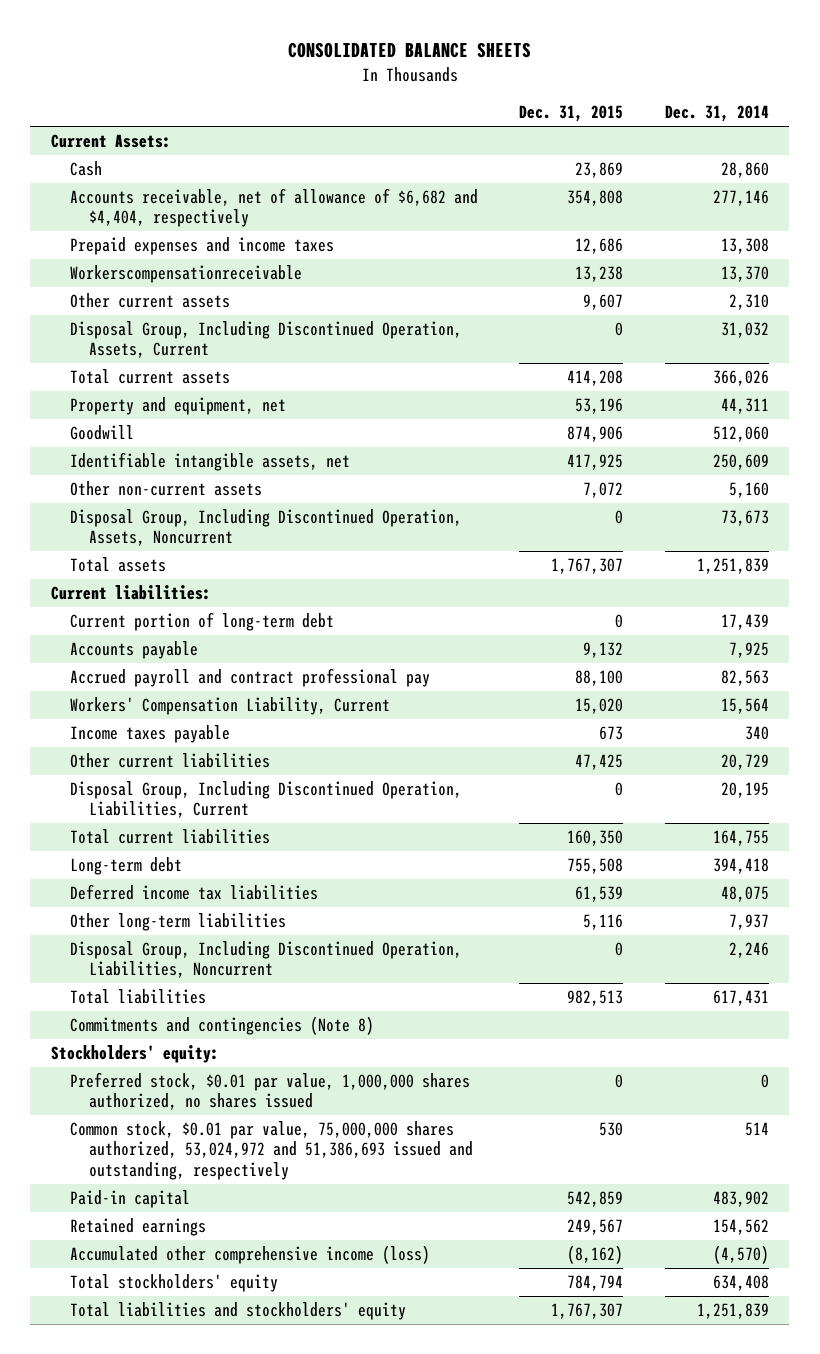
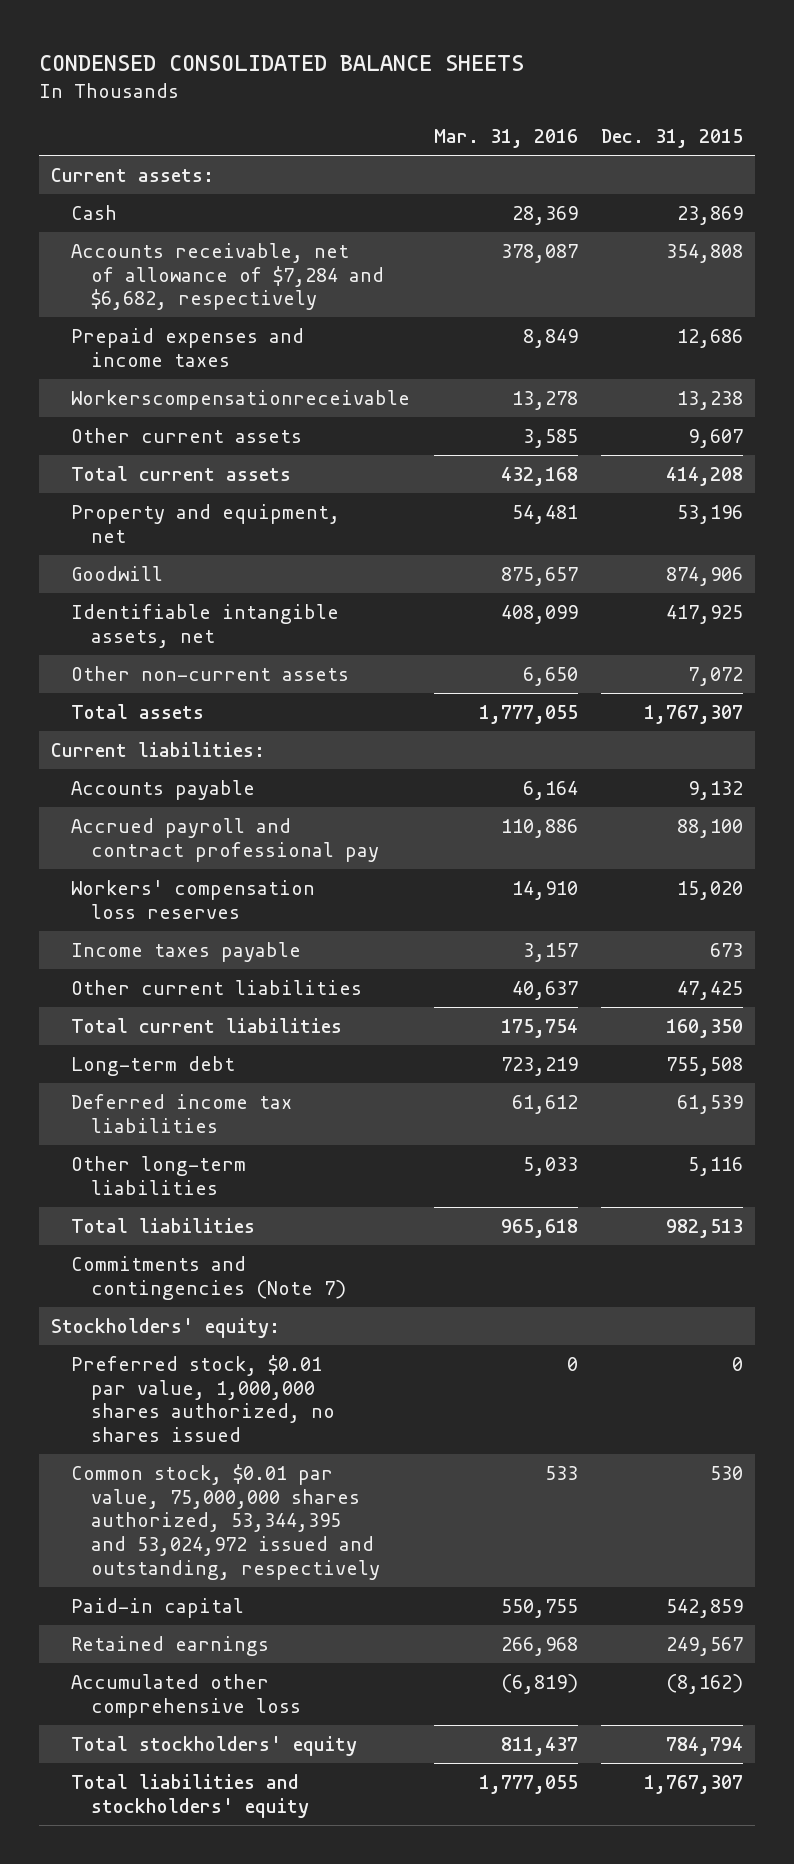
[287,42,531,59] CONSOLIDATED BALANCE SHEETS -> [39,54,525,71] CONDENSED CONSOLIDATED BALANCE SHEETS
[664,105,769,123] Dec. 31, 2014 -> none
none -> [433,129,578,149] Mar. 31, 2016
[50,134,171,149] Current Assets: -> [51,167,215,182] Current assets:
[70,188,479,228] Accounts receivable, net of allowance of $6,682 and $4,404, respectively -> [71,242,384,311] Accounts receivable, net of allowance of $7,284 and $6,682, respectively
[70,321,463,359] Disposal Group, Including Discontinued Operation, Assets, Current -> none
[70,509,463,547] Disposal Group, Including Discontinued Operation, Assets, Noncurrent -> none
[70,612,335,632] Current portion of long-term debt -> none
[70,697,391,716] Workers' Compensation Liability, Current -> [71,879,316,919] Workers' compensation loss reserves
[70,781,463,819] Disposal Group, Including Discontinued Operation, Liabilities, Current -> none
[70,941,463,979] Disposal Group, Including Discontinued Operation, Liabilities, Noncurrent -> none
[70,1016,375,1036] Commitments and contingencies (Note 8) -> [71,1255,346,1300] Commitments and contingencies (Note 7)
[70,1121,474,1180] Common stock, $0.01 par value, 75,000,000 shares authorized, 53,024,972 and 51,386,693 issued and outstanding, respectively -> [71,1463,380,1580] Common stock, $0.01 par value, 75,000,000 shares authorized, 53,344,395 and 53,024,972 issued and outstanding, respectively
[70,1245,431,1265] Accumulated other comprehensive income (loss) -> [71,1673,301,1718] Accumulated other comprehensive loss

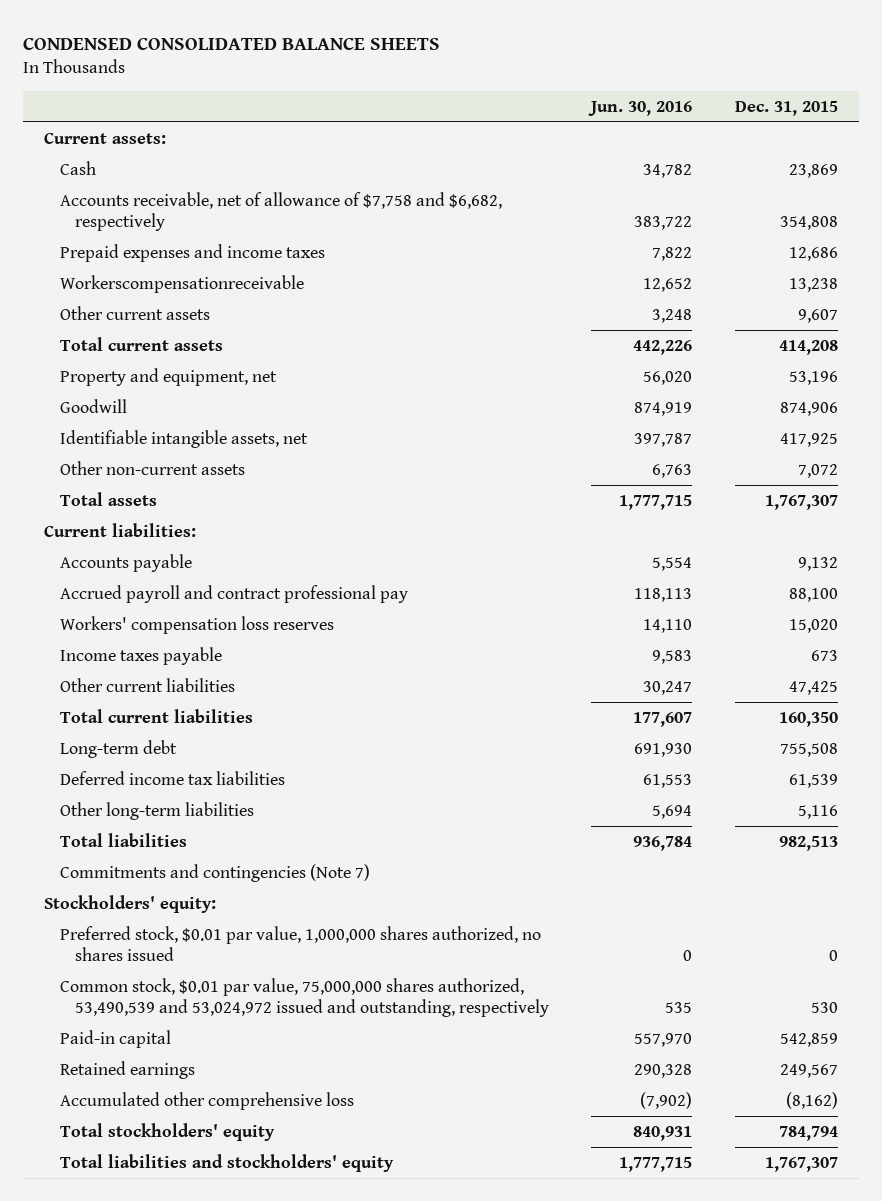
[433,129,578,149] Mar. 31, 2016 -> none
none -> [588,100,693,116] Jun. 30, 2016
[71,242,384,311] Accounts receivable, net of allowance of $7,284 and $6,682, respectively -> [59,191,502,232] Accounts receivable, net of allowance of $7,758 and $6,682, respectively
[71,1463,380,1580] Common stock, $0.01 par value, 75,000,000 shares authorized, 53,344,395 and 53,024,972 issued and outstanding, respectively -> [59,977,549,1018] Common stock, $0.01 par value, 75,000,000 shares authorized, 53,490,539 and 53,024,972 issued and outstanding, respectively

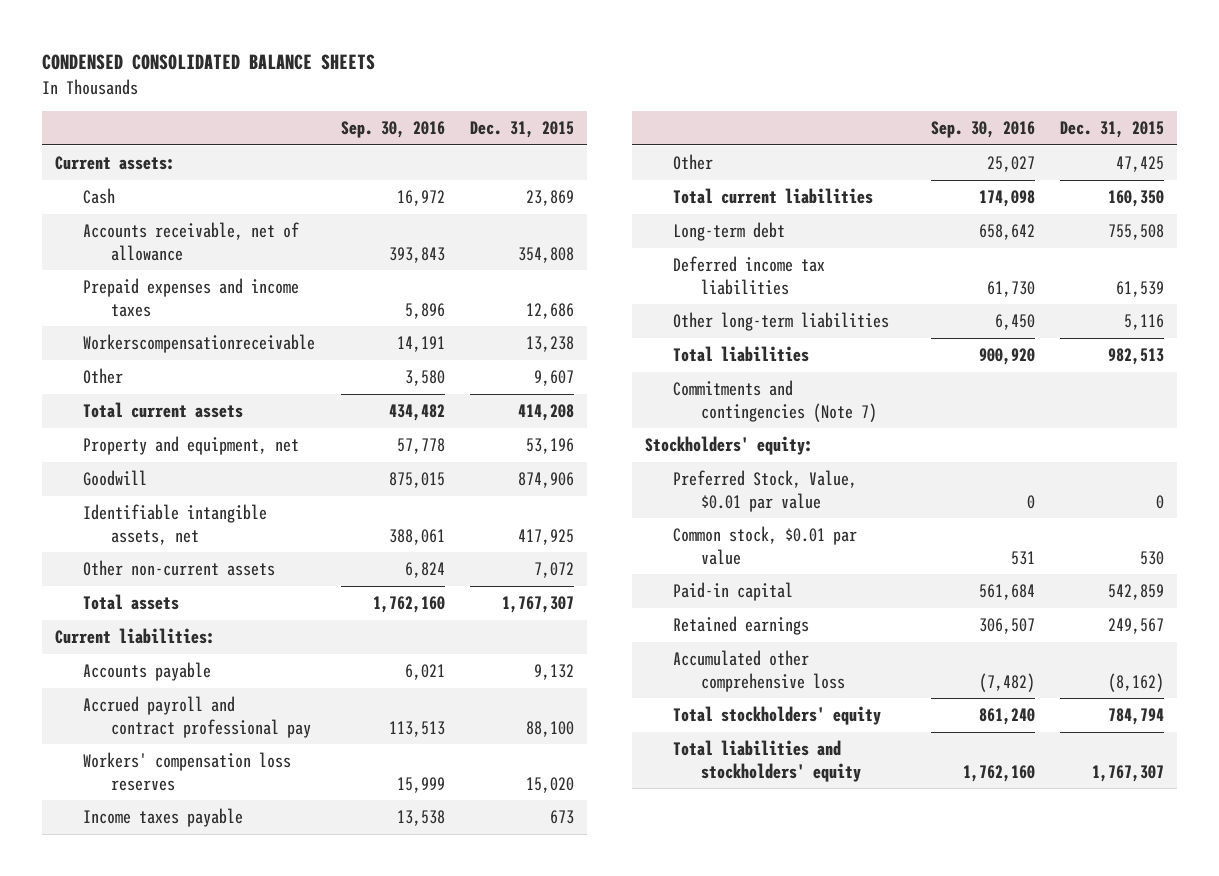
[588,100,693,116] Jun. 30, 2016 -> none
none -> [340,121,445,139] Sep. 30, 2016
[59,191,502,232] Accounts receivable, net of allowance of $7,758 and $6,682, respectively -> [82,222,299,261] Accounts receivable, net of allowance
[59,305,210,320] Other current assets -> [82,368,123,385] Other
[59,677,235,692] Other current liabilities -> [672,154,713,171] Other
[59,925,541,962] Preferred stock, $0.01 par value, 1,000,000 shares authorized, no shares issued -> [672,470,857,512] Preferred Stock, Value, $0.01 par value
[59,977,549,1018] Common stock, $0.01 par value, 75,000,000 shares authorized, 53,490,539 and 53,024,972 issued and outstanding, respectively -> [672,526,857,565] Common stock, $0.01 par value

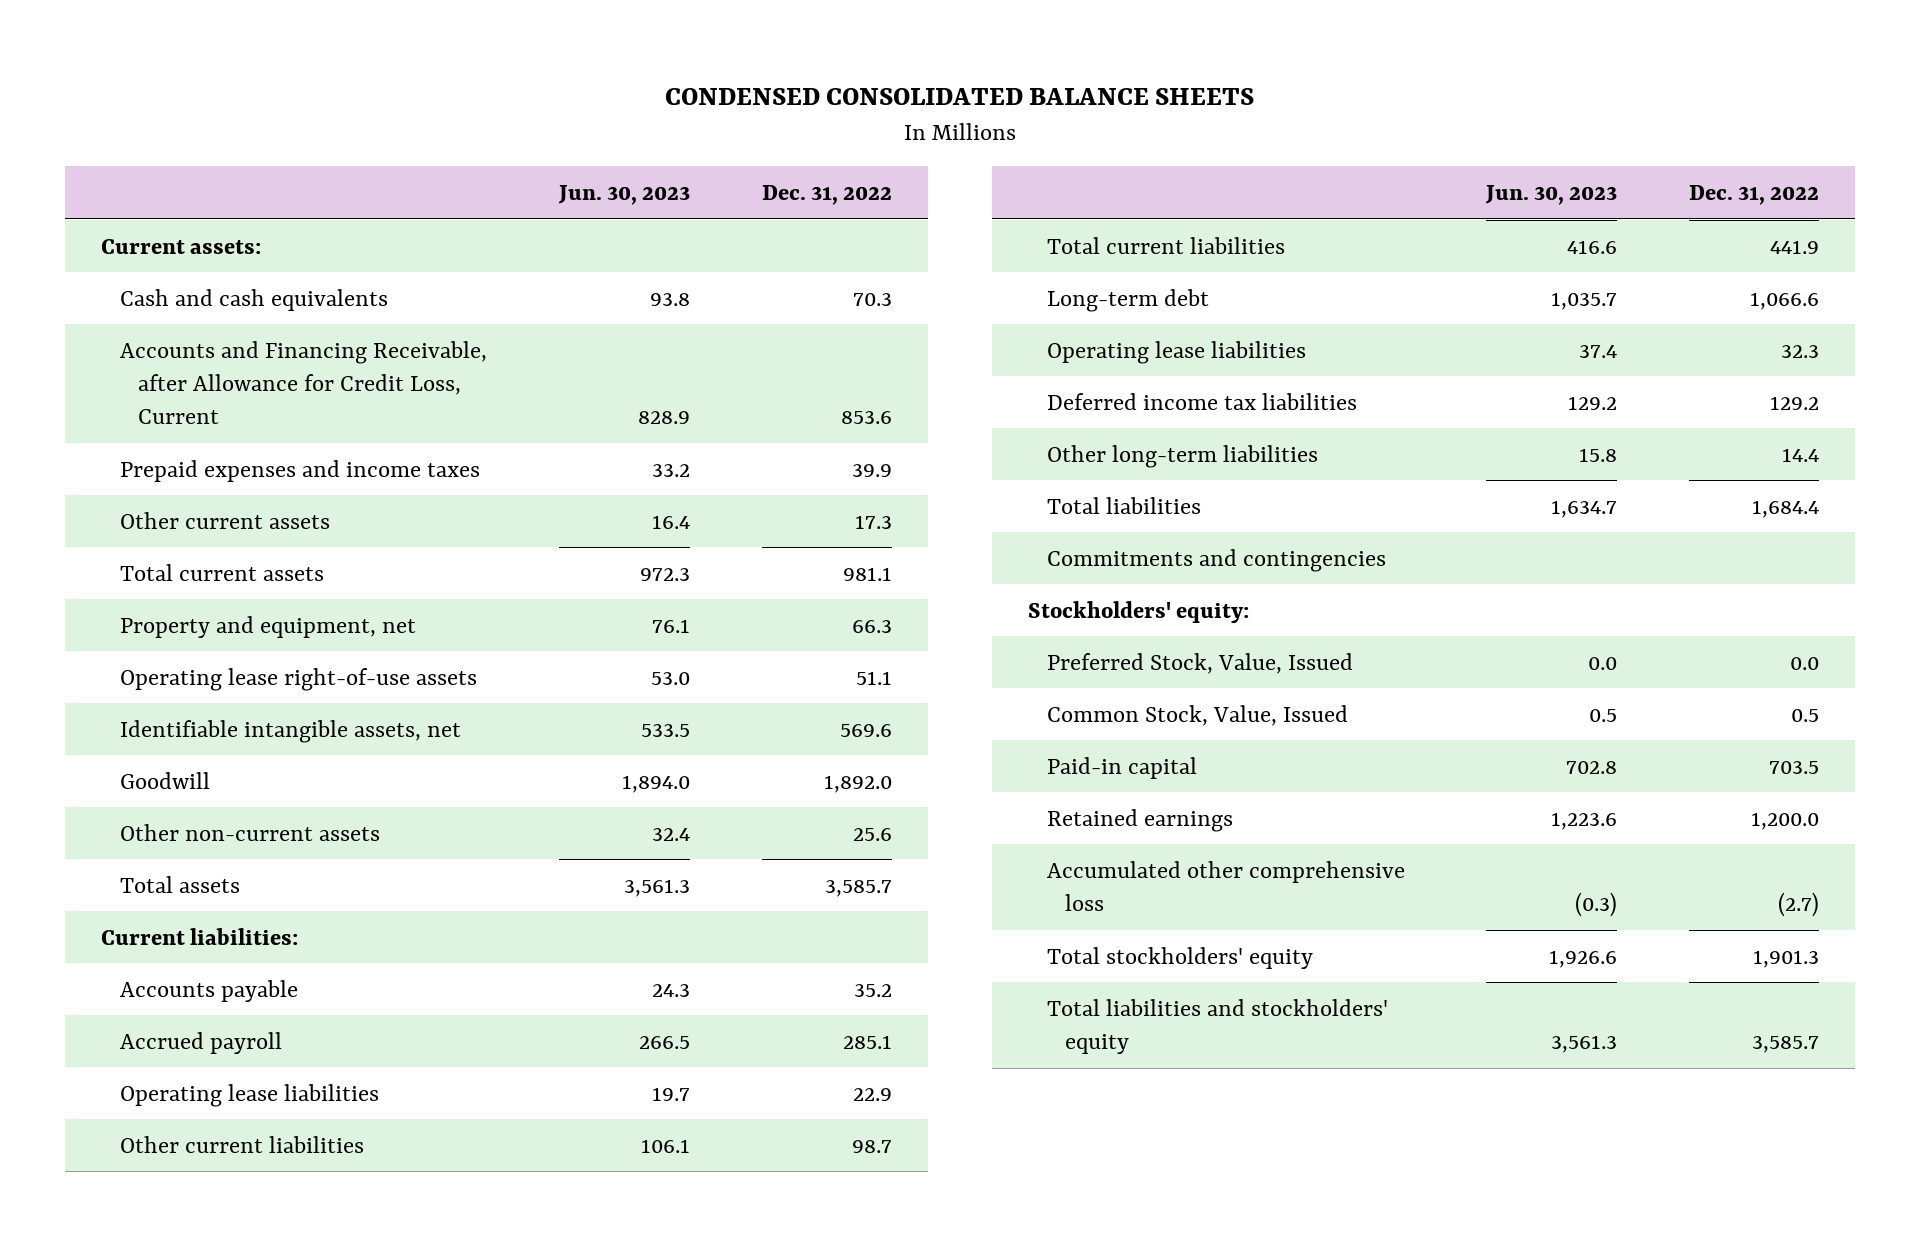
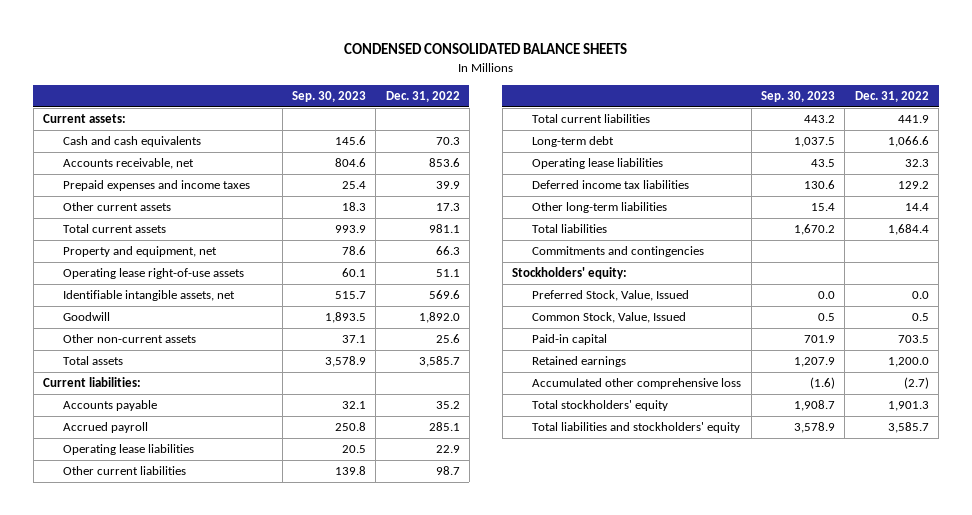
[557,184,690,205] Jun. 30, 2023 -> none
none -> [291,91,366,103] Sep. 30, 2023
[119,340,487,424] Accounts and Financing Receivable, after Allowance for Credit Loss, Current -> [63,158,195,170] Accounts receivable, net

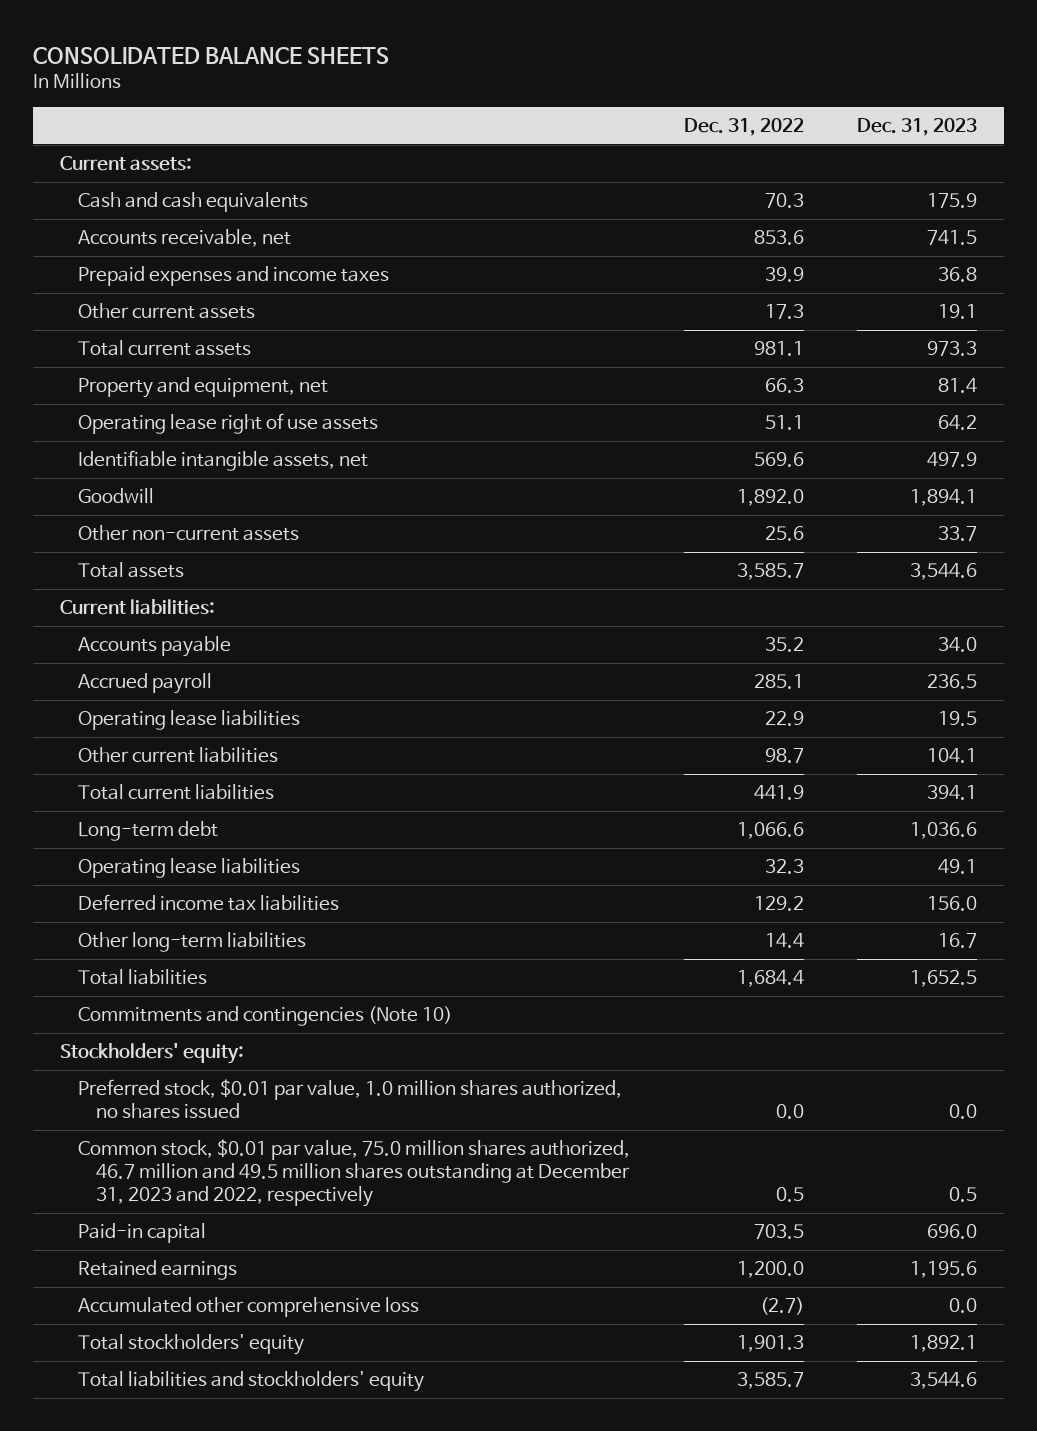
[343,42,627,54] CONDENSED CONSOLIDATED BALANCE SHEETS -> [33,46,390,64] CONSOLIDATED BALANCE SHEETS
[291,91,366,103] Sep. 30, 2023 -> none
none -> [857,118,978,137] Dec. 31, 2023
[63,268,245,280] Operating lease right-of-use assets -> [78,413,379,435] Operating lease right of use assets
[532,246,705,258] Commitments and contingencies -> [78,1006,453,1027] Commitments and contingencies (Note 10)
[532,290,690,302] Preferred Stock, Value, Issued -> [78,1079,623,1120] Preferred stock, $0.01 par value, 1.0 million shares authorized, no shares issued
[532,312,687,324] Common Stock, Value, Issued -> [78,1139,631,1208] Common stock, $0.01 par value, 75.0 million shares authorized, 46.7 million and 49.5 million shares outstanding at December 31, 2023 and 2022, respectively

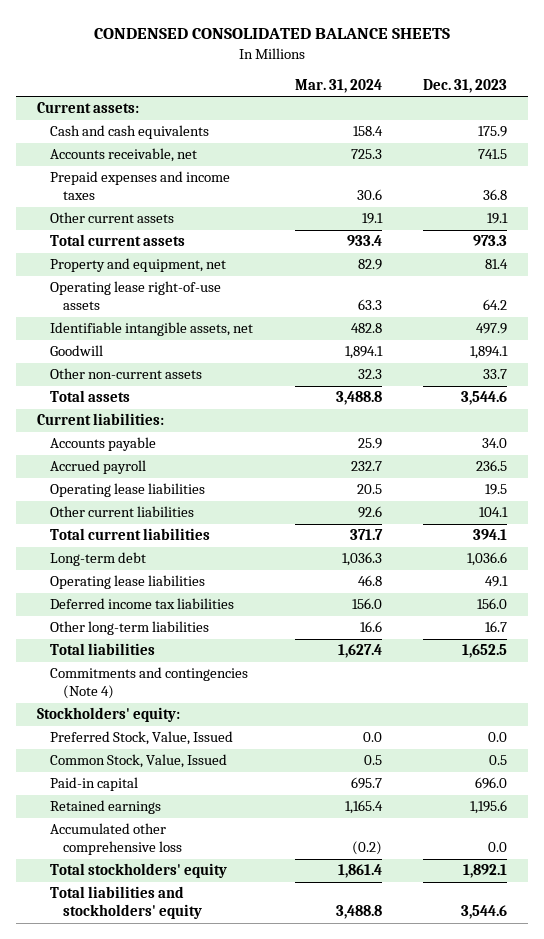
[33,46,390,64] CONSOLIDATED BALANCE SHEETS -> [94,27,451,39] CONDENSED CONSOLIDATED BALANCE SHEETS
[683,118,804,137] Dec. 31, 2022 -> none
none -> [294,78,382,93] Mar. 31, 2024
[78,413,379,435] Operating lease right of use assets -> [50,281,222,311] Operating lease right-of-use assets
[78,1006,453,1027] Commitments and contingencies (Note 10) -> [50,667,249,700] Commitments and contingencies (Note 4)
[78,1079,623,1120] Preferred stock, $0.01 par value, 1.0 million shares authorized, no shares issued -> [50,731,234,746] Preferred Stock, Value, Issued
[78,1139,631,1208] Common stock, $0.01 par value, 75.0 million shares authorized, 46.7 million and 49.5 million shares outstanding at December 31, 2023 and 2022, respectively -> [50,754,228,769] Common Stock, Value, Issued

